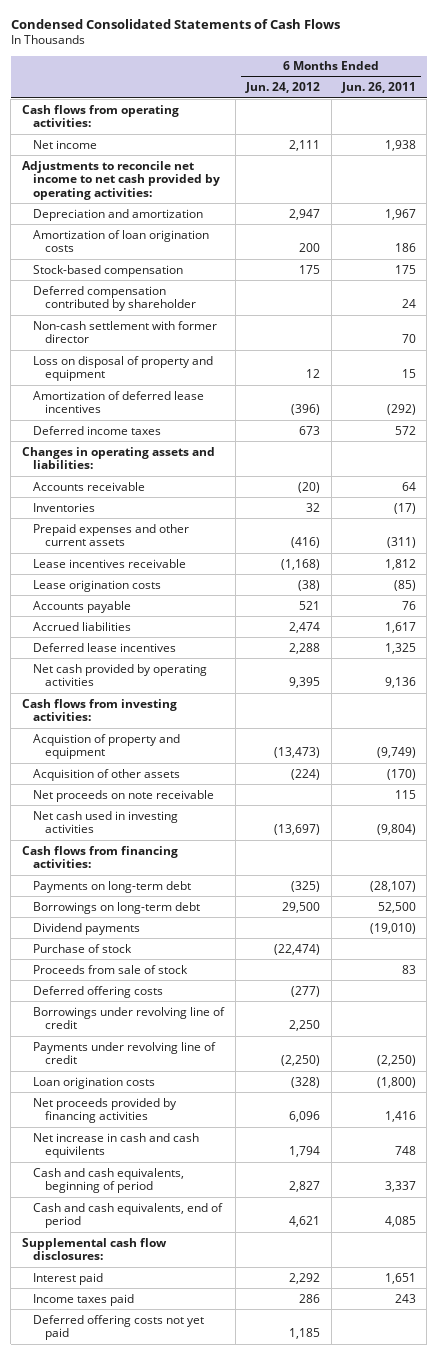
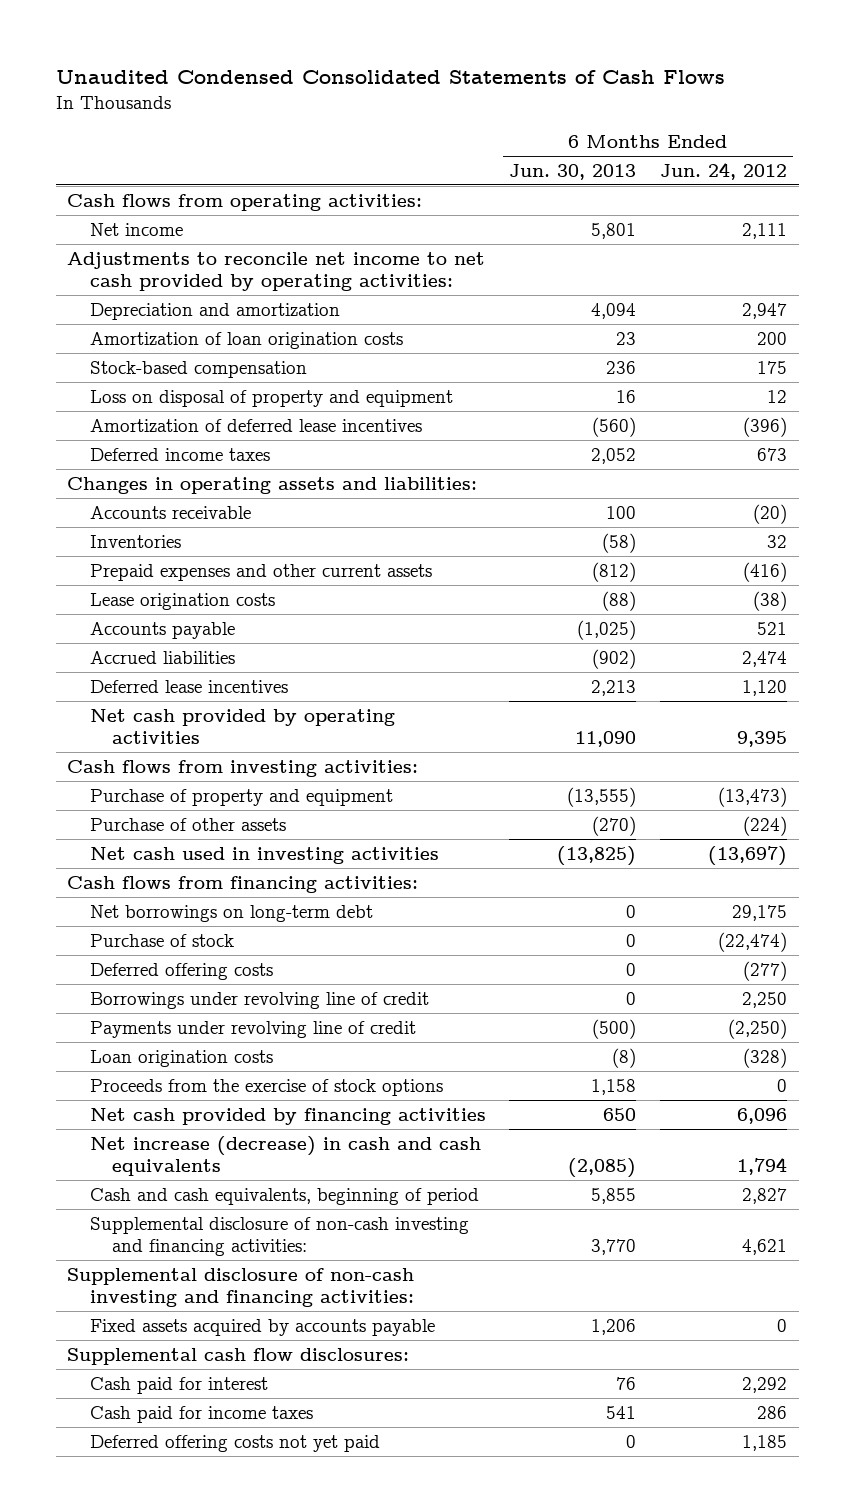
[10,18,340,29] Condensed Consolidated Statements of Cash Flows -> [55,70,725,85] Unaudited Condensed Consolidated Statements of Cash Flows
[340,82,416,94] Jun. 26, 2011 -> none
none -> [509,163,637,180] Jun. 30, 2013
[33,285,196,312] Deferred compensation contributed by shareholder -> none
[33,320,218,344] Non-cash settlement with former director -> none
[33,558,187,568] Lease incentives receivable -> none
[289,642,321,654] 2,288 -> [741,679,787,696] 1,120
[33,789,215,802] Net proceeds on note receivable -> none
[33,733,181,760] Acquistion of property and equipment -> [89,788,393,806] Purchase of property and equipment
[33,768,181,781] Acquisition of other assets -> [89,817,286,831] Purchase of other assets
[33,880,192,893] Payments on long-term debt -> none
[33,922,141,935] Dividend payments -> none
[33,901,201,914] Borrowings on long-term debt -> [89,904,373,922] Net borrowings on long-term debt
[282,901,321,913] 29,500 -> [731,904,787,921] 29,175
[33,964,189,974] Proceeds from sale of stock -> none
none -> [89,1078,443,1096] Proceeds from the exercise of stock options
[33,1097,178,1124] Net proceeds provided by financing activities -> [89,1107,486,1125] Net cash provided by financing activities
[33,1132,200,1159] Net increase in cash and cash equivilents -> [89,1135,481,1176] Net increase (decrease) in cash and cash equivalents
[33,1202,224,1229] Cash and cash equivalents, end of period -> [89,1216,469,1256] Supplemental disclosure of non-cash investing and financing activities:
none -> [67,1267,415,1307] Supplemental disclosure of non-cash investing and financing activities:
none -> [89,1318,435,1336] Fixed assets acquired by accounts payable
[33,1272,104,1285] Interest paid -> [89,1376,268,1394] Cash paid for interest
[33,1293,135,1306] Income taxes paid -> [89,1405,313,1423] Cash paid for income taxes

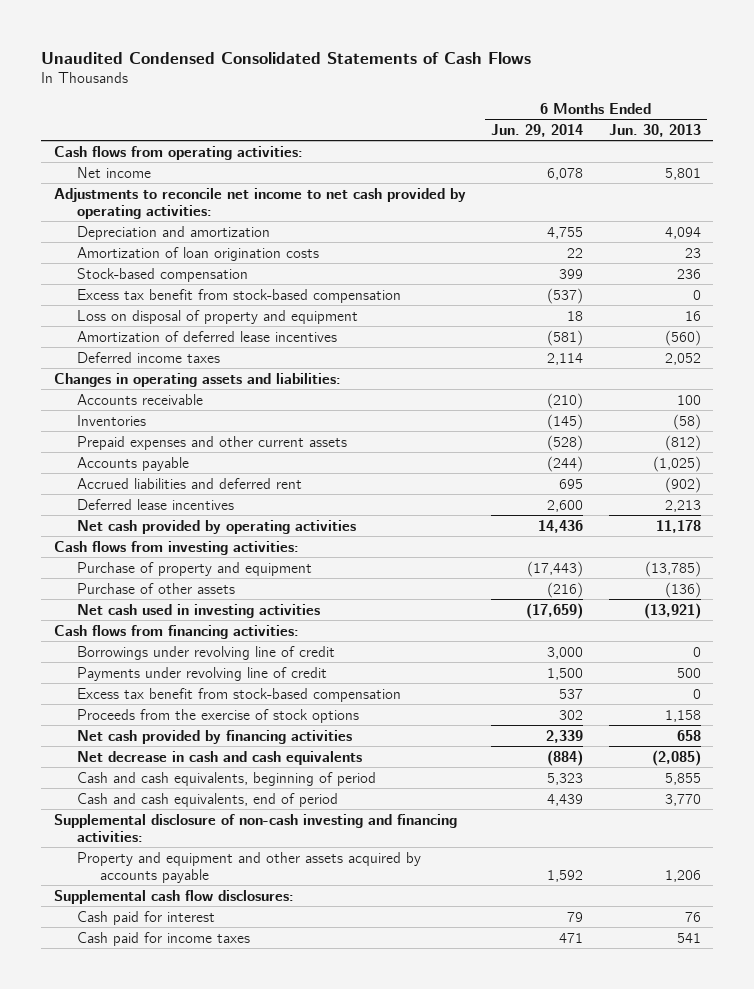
[659,161,787,180] Jun. 24, 2012 -> none
none -> [491,123,584,137] Jun. 29, 2014
none -> [76,288,401,303] Excess tax benefit from stock-based compensation
[89,592,275,610] Lease origination costs -> none
[89,650,235,664] Accrued liabilities -> [76,477,302,489] Accrued liabilities and deferred rent
[575,730,637,747] 11,090 -> [655,519,701,533] 11,178
[567,786,637,807] (13,555) -> [644,560,701,577] (13,785)
[592,815,637,836] (270) -> [664,581,701,598] (136)
[557,845,637,866] (13,825) -> [643,602,701,619] (13,921)
[89,904,373,922] Net borrowings on long-term debt -> none
[89,933,234,947] Purchase of stock -> none
[89,962,273,980] Deferred offering costs -> none
[89,1049,273,1067] Loan origination costs -> none
[592,1018,637,1039] (500) -> [676,667,701,678] 500
none -> [76,687,401,702] Excess tax benefit from stock-based compensation
[603,1107,637,1121] 650 -> [676,729,701,741] 658
[89,1135,481,1176] Net increase (decrease) in cash and cash equivalents -> [76,750,362,765] Net decrease in cash and cash equivalents
[89,1216,469,1256] Supplemental disclosure of non-cash investing and financing activities: -> [76,792,338,807] Cash and cash equivalents, end of period
[89,1318,435,1336] Fixed assets acquired by accounts payable -> [76,851,421,883] Property and equipment and other assets acquired by accounts payable
[89,1434,380,1452] Deferred offering costs not yet paid -> none

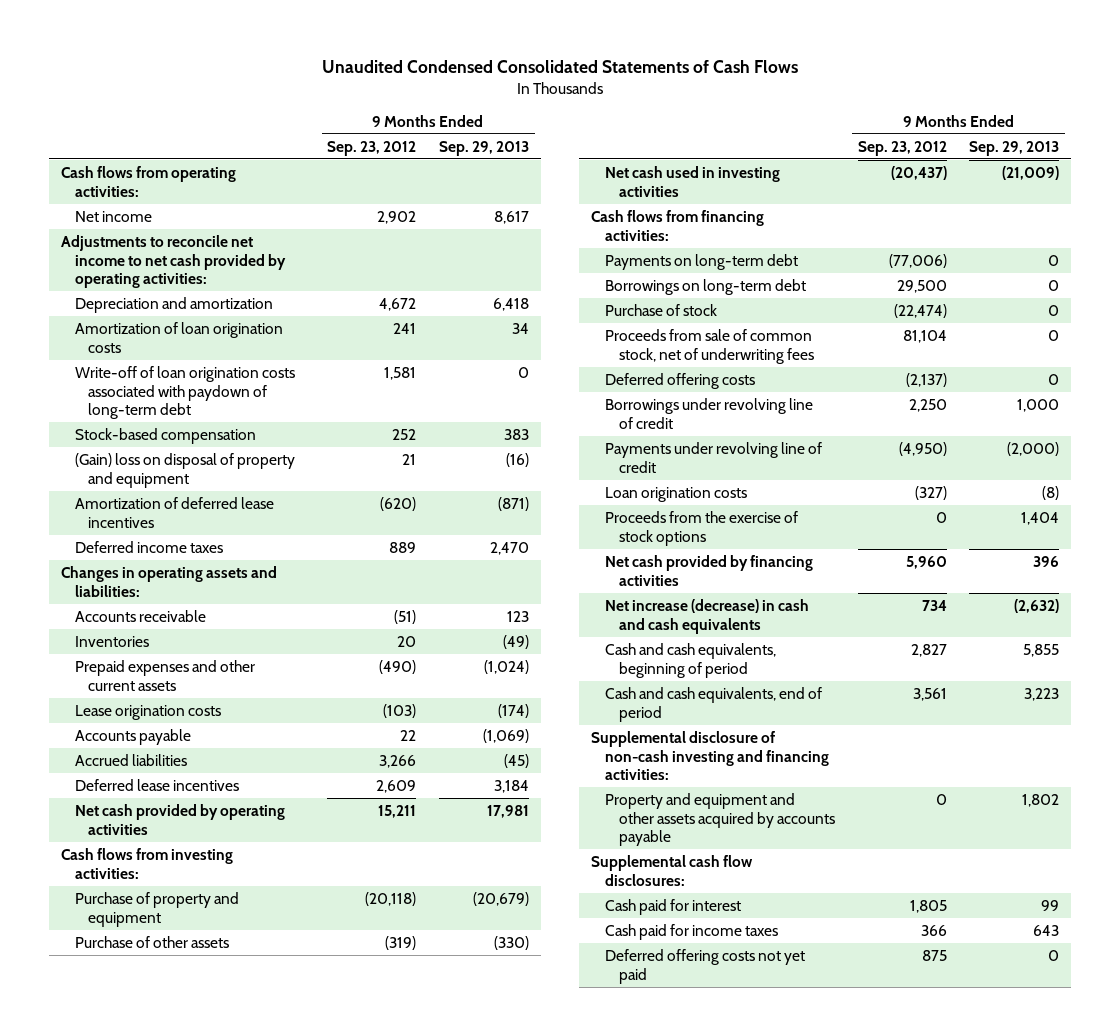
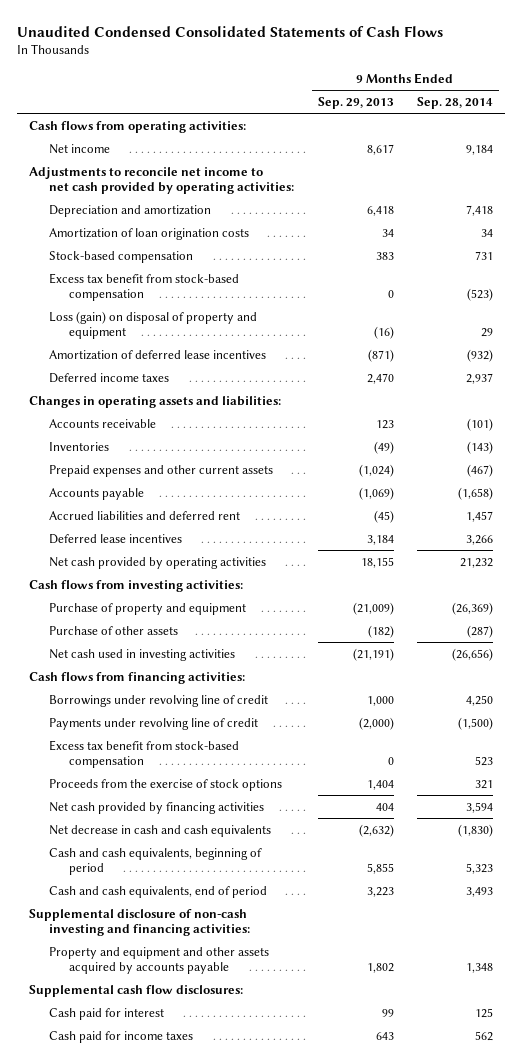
[327,140,417,156] Sep. 23, 2012 -> none
none -> [417,97,494,110] Sep. 28, 2014
[74,365,295,420] Write-off of loan origination costs associated with paydown of long-term debt -> none
none -> [48,272,239,301] Excess tax benefit from stock-based compensation
[74,452,295,488] (Gain) loss on disposal of property and equipment -> [48,310,257,339] Loss (gain) on disposal of property and equipment
[74,704,221,720] Lease origination costs -> none
[74,753,187,766] Accrued liabilities -> [48,510,240,520] Accrued liabilities and deferred rent
[487,804,530,818] 17,981 -> [360,556,394,568] 18,155
[473,891,530,906] (20,679) -> [352,601,394,615] (21,009)
[494,935,530,950] (330) -> [367,624,394,638] (182)
[1002,165,1060,180] (21,009) -> [352,647,394,661] (21,191)
[604,253,798,270] Payments on long-term debt -> none
[604,278,806,295] Borrowings on long-term debt -> none
[604,303,717,316] Purchase of stock -> none
[604,328,814,364] Proceeds from sale of common stock, net of underwriting fees -> none
[604,372,755,389] Deferred offering costs -> none
[604,486,747,502] Loan origination costs -> none
none -> [48,739,239,768] Excess tax benefit from stock-based compensation
[1033,555,1060,567] 396 -> [375,802,394,811] 404
[604,598,809,634] Net increase (decrease) in cash and cash equivalents -> [48,824,271,837] Net decrease in cash and cash equivalents
[604,948,805,984] Deferred offering costs not yet paid -> none

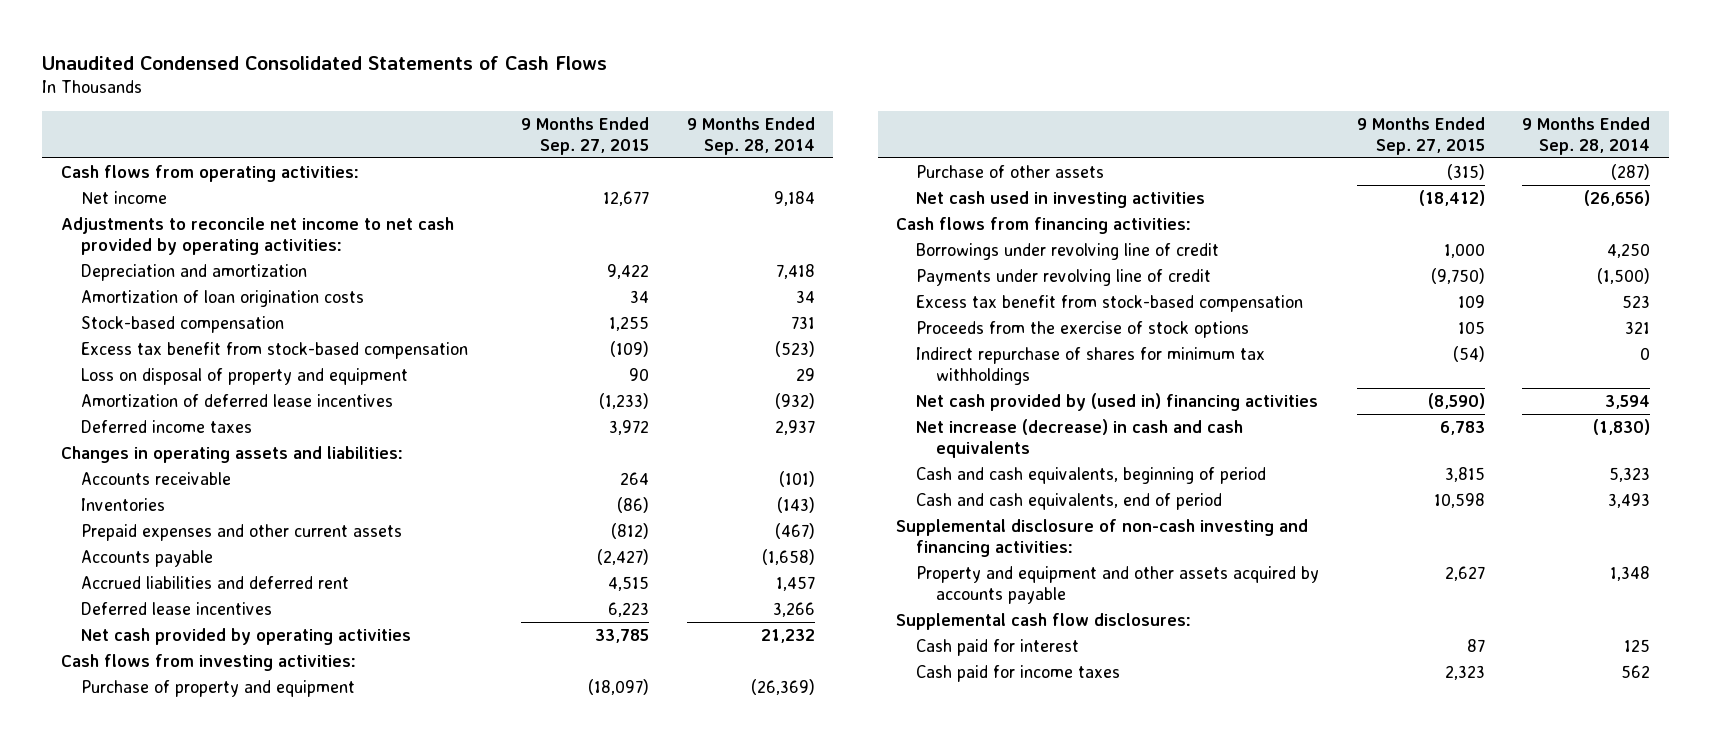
[317,97,394,110] Sep. 29, 2013 -> none
none -> [521,117,650,156] 9 Months Ended Sep. 27, 2015
[48,310,257,339] Loss (gain) on disposal of property and equipment -> [80,367,408,385] Loss on disposal of property and equipment
none -> [916,346,1266,385] Indirect repurchase of shares for minimum tax withholdings
[48,801,264,814] Net cash provided by financing activities -> [916,392,1319,411] Net cash provided by (used in) financing activities
[48,824,271,837] Net decrease in cash and cash equivalents -> [916,418,1244,458] Net increase (decrease) in cash and cash equivalents

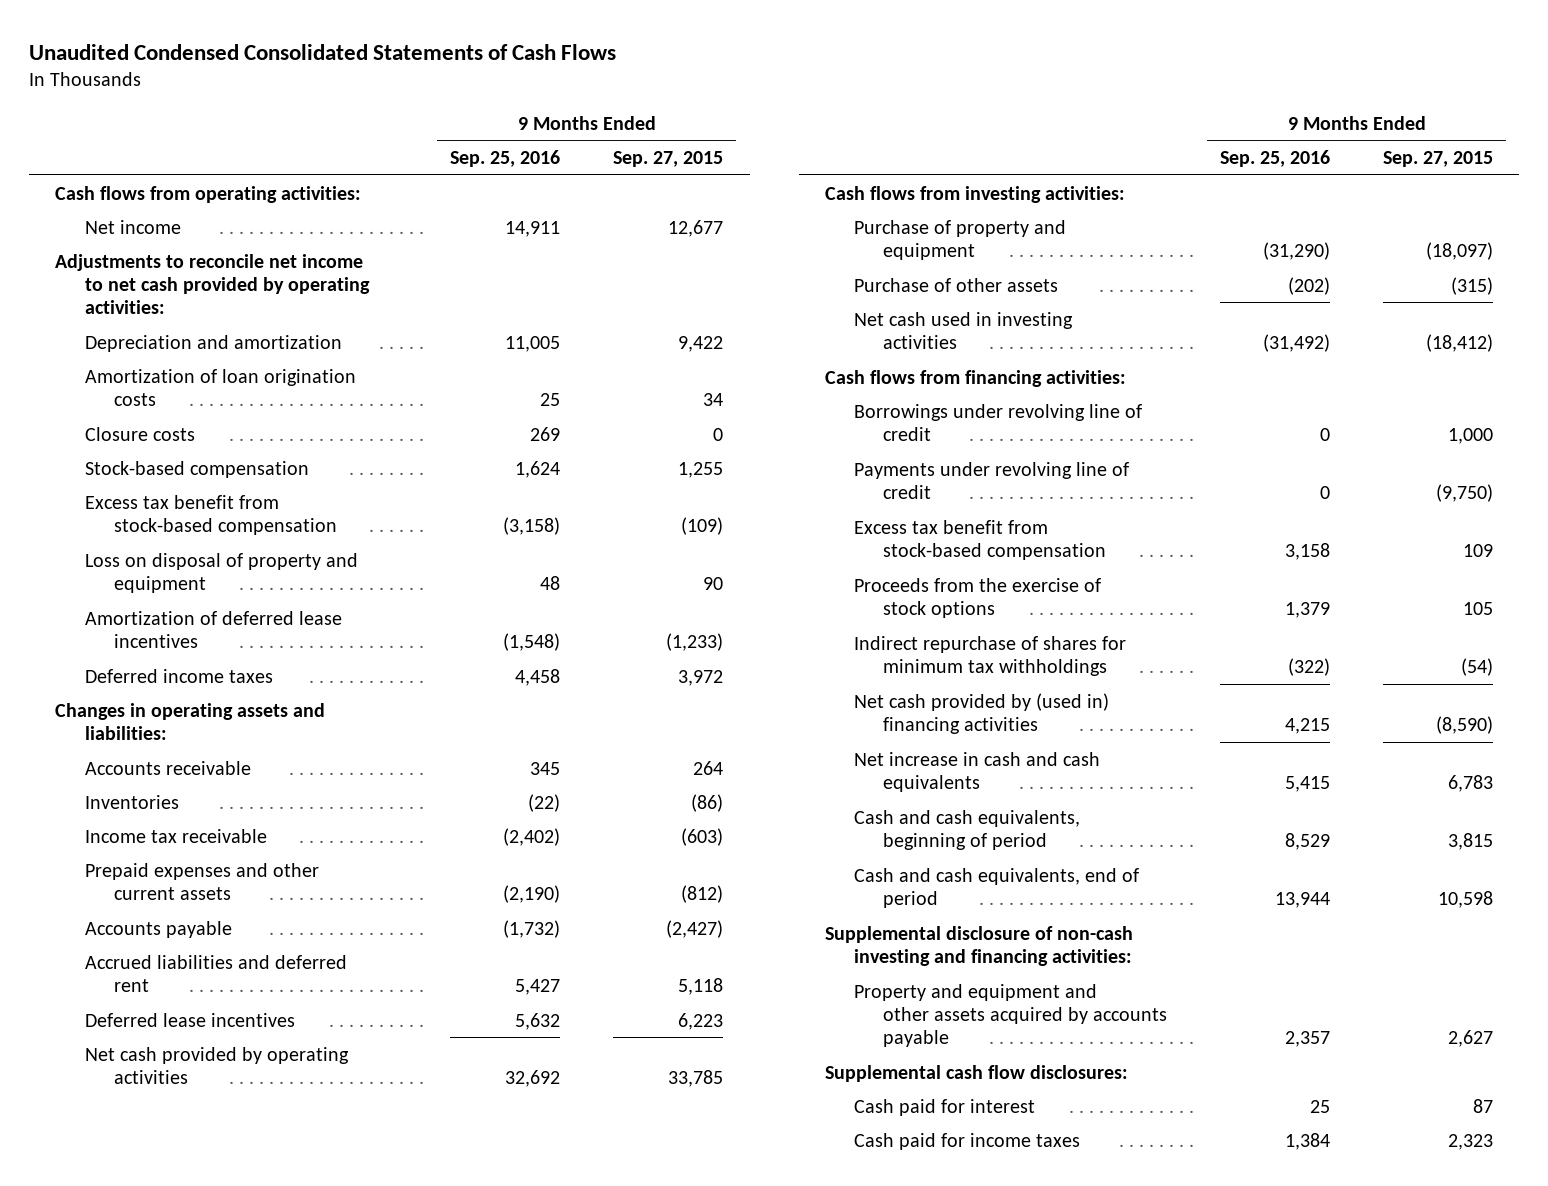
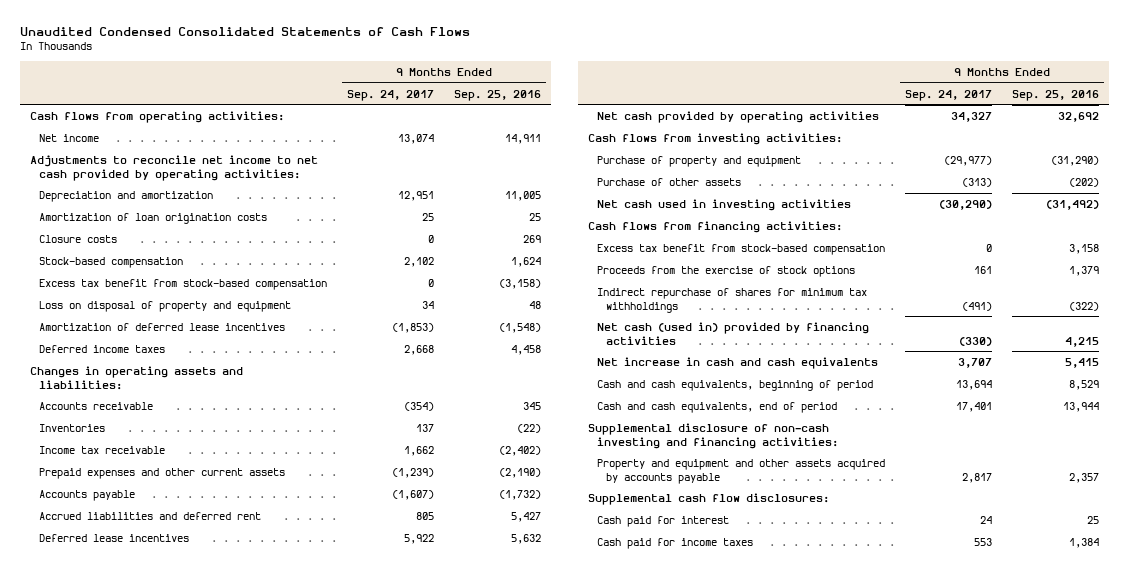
[613,150,724,167] Sep. 27, 2015 -> none
none -> [347,89,435,101] Sep. 24, 2017
[854,403,1143,441] Borrowings under revolving line of credit -> none
[854,461,1130,499] Payments under revolving line of credit -> none
[854,692,1110,734] Net cash provided by (used in) financing activities -> [597,321,870,345] Net cash (used in) provided by financing activities

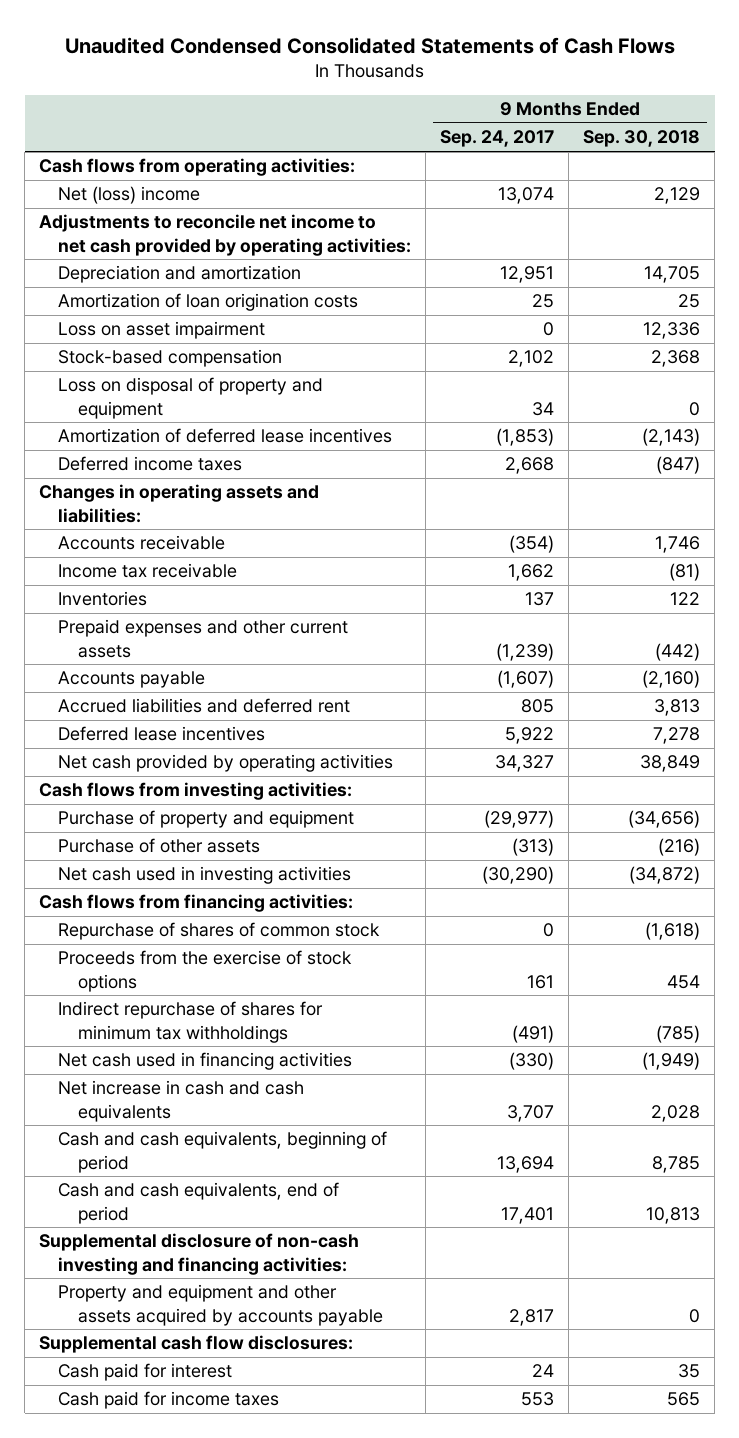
[454,89,542,101] Sep. 25, 2016 -> none
none -> [583,130,701,148] Sep. 30, 2018
[38,133,99,142] Net income -> [58,186,201,205] Net (loss) income
[38,234,117,243] Closure costs -> none
none -> [58,321,266,340] Loss on asset impairment
[38,278,327,290] Excess tax benefit from stock-based compensation -> none
[38,423,105,432] Inventories -> [58,591,148,607] Inventories
[597,243,886,255] Excess tax benefit from stock-based compensation -> none
none -> [58,922,381,941] Repurchase of shares of common stock
[597,321,870,345] Net cash (used in) provided by financing activities -> [58,1052,353,1071] Net cash used in financing activities

